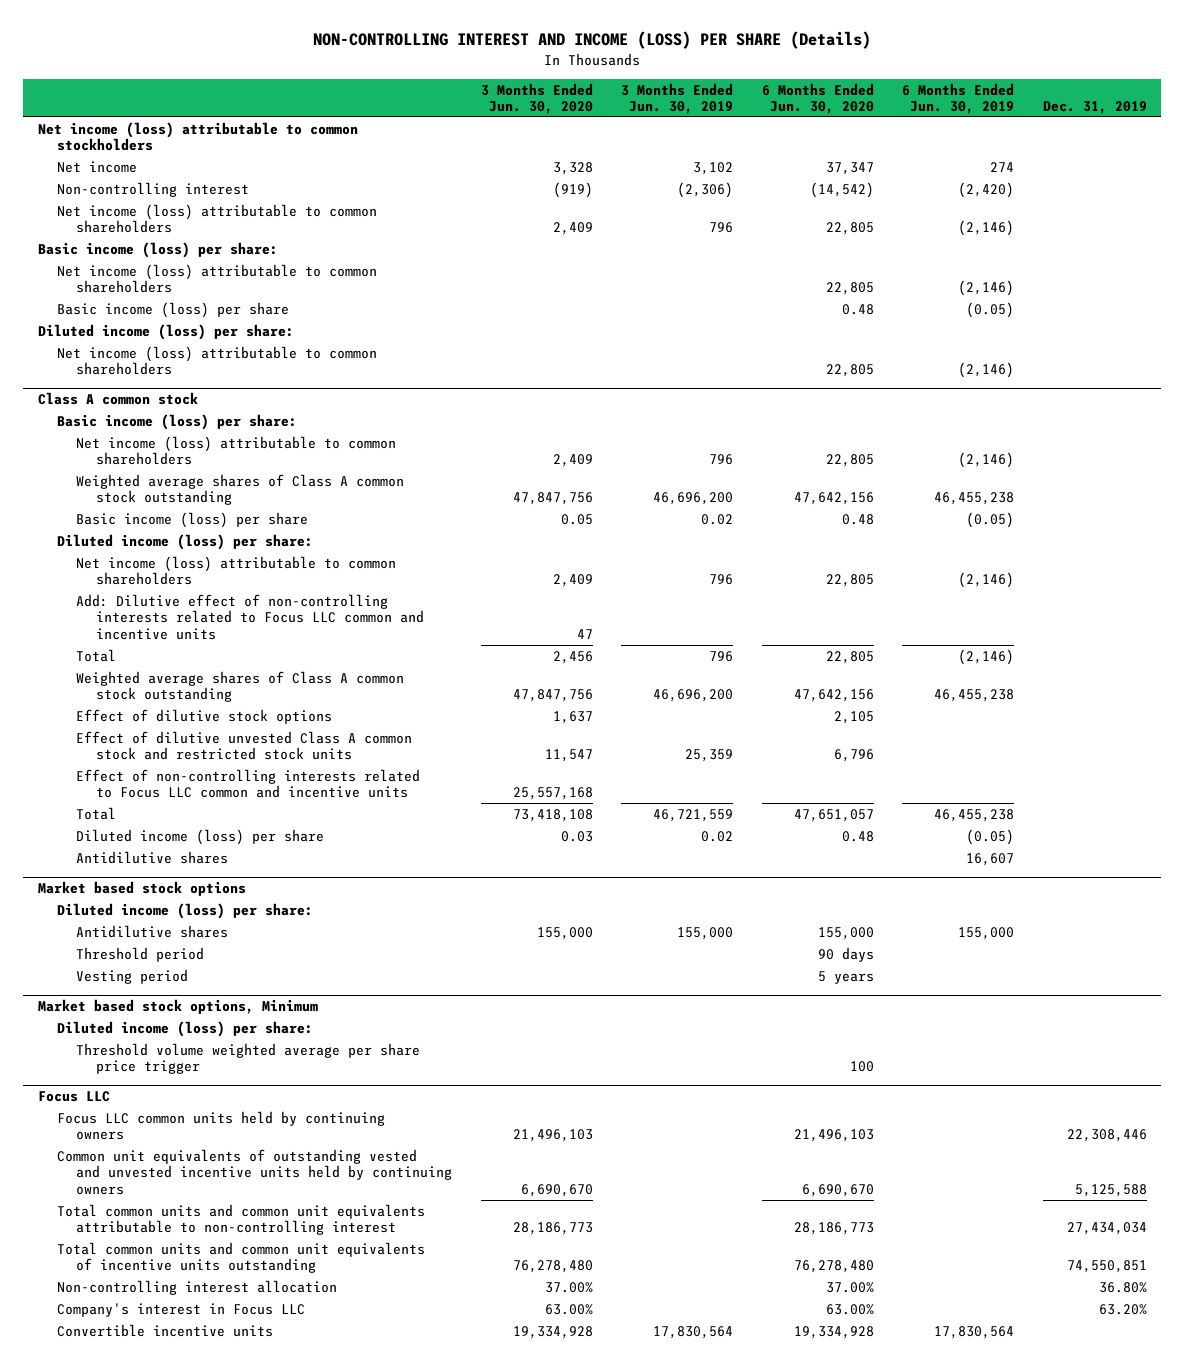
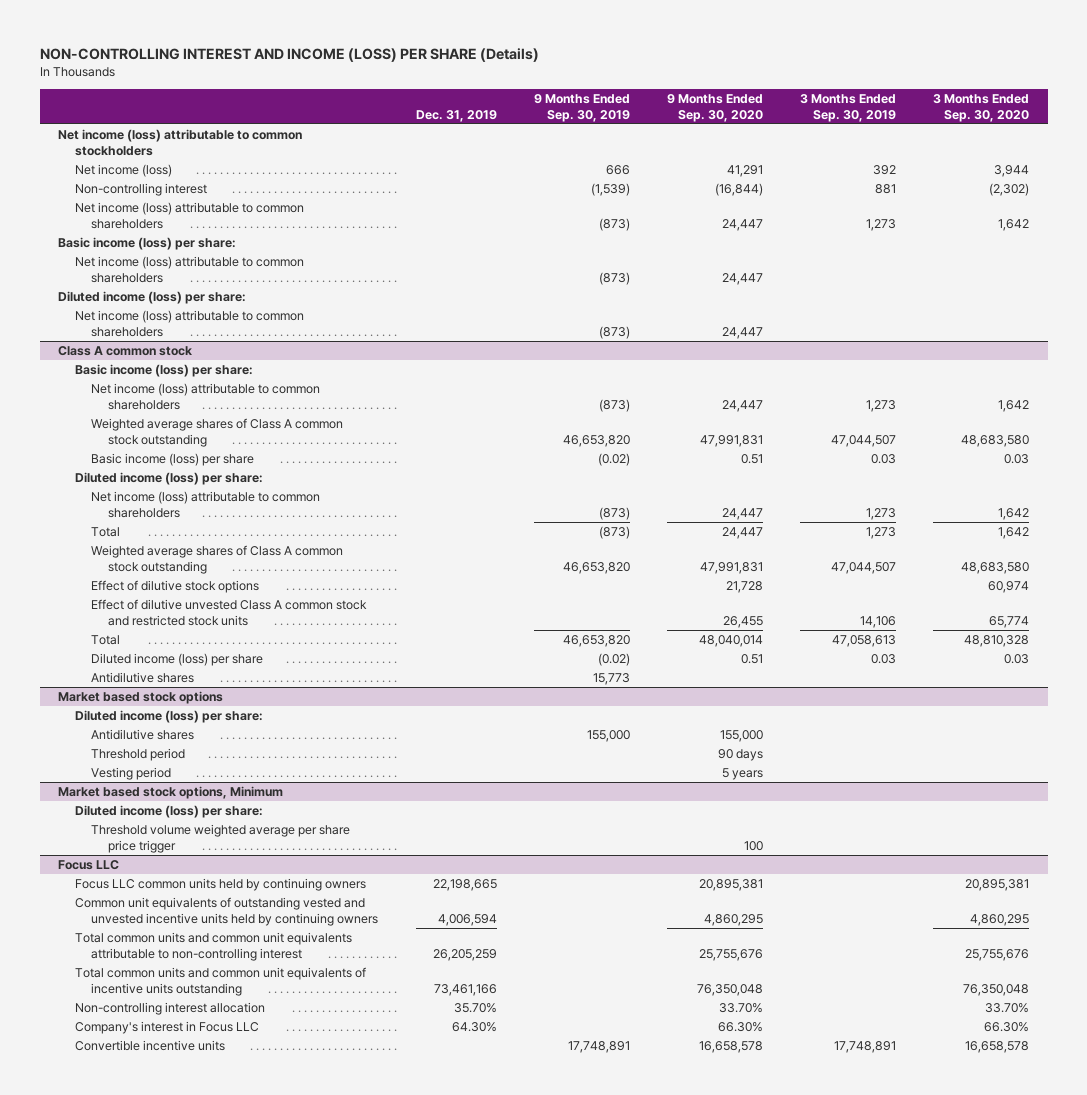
[480,82,593,115] 3 Months Ended Jun. 30, 2020 -> none
[621,82,734,115] 3 Months Ended Jun. 30, 2019 -> none
[761,82,874,115] 6 Months Ended Jun. 30, 2020 -> none
[902,82,1015,115] 6 Months Ended Jun. 30, 2019 -> none
none -> [533,94,630,122] 9 Months Ended Sep. 30, 2019
none -> [666,94,763,122] 9 Months Ended Sep. 30, 2020
none -> [800,94,897,122] 3 Months Ended Sep. 30, 2019
none -> [933,94,1030,122] 3 Months Ended Sep. 30, 2020
[56,160,137,173] Net income -> [74,164,172,178] Net income (loss)
[56,301,289,318] Basic income (loss) per share -> none
[76,593,424,640] Add: Dilutive effect of non-controlling interests related to Focus LLC common and incentive units -> none
[76,768,421,799] Effect of non-controlling interests related to Focus LLC common and incentive units -> none
[1066,1129,1147,1143] 22,308,446 -> [432,879,497,892] 22,198,665
[1074,1183,1147,1197] 5,125,588 -> [437,913,497,926] 4,006,594
[1066,1222,1147,1236] 27,434,034 -> [432,948,497,961] 26,205,259
[1066,1260,1147,1274] 74,550,851 -> [433,983,497,996] 73,461,166
[1098,1281,1147,1293] 36.80% -> [453,1003,497,1014] 35.70%
[1098,1303,1147,1315] 63.20% -> [451,1022,497,1033] 64.30%

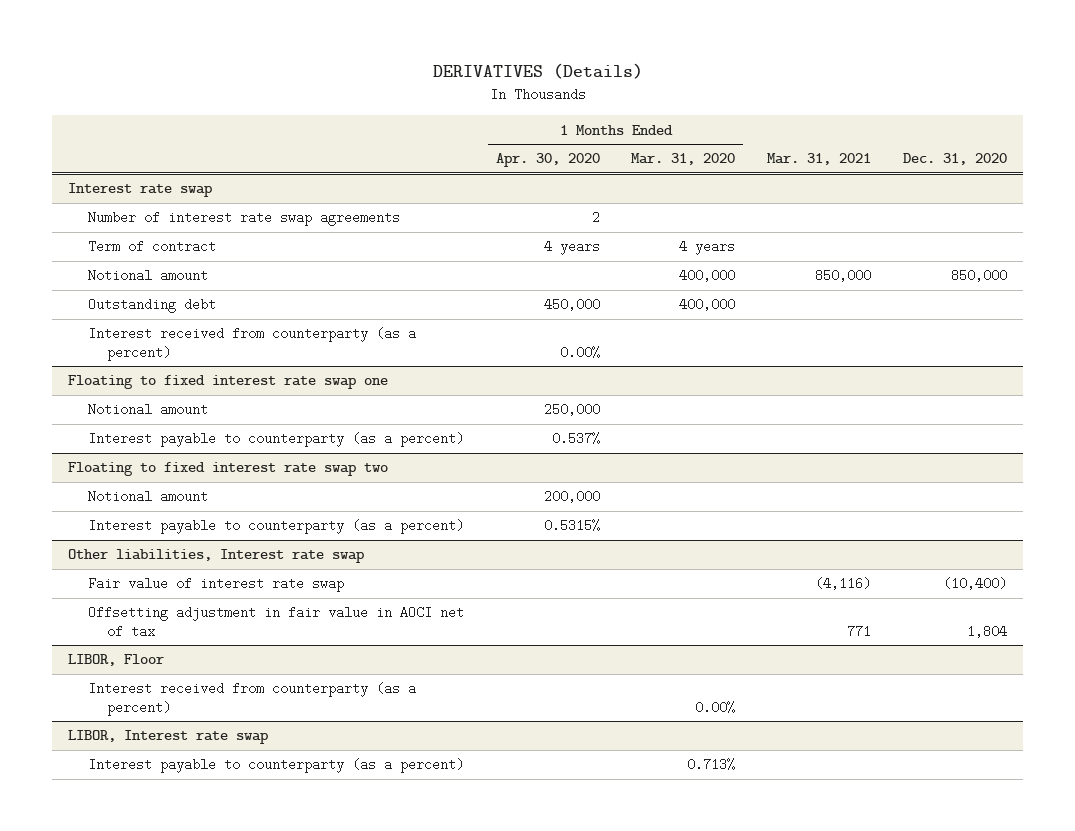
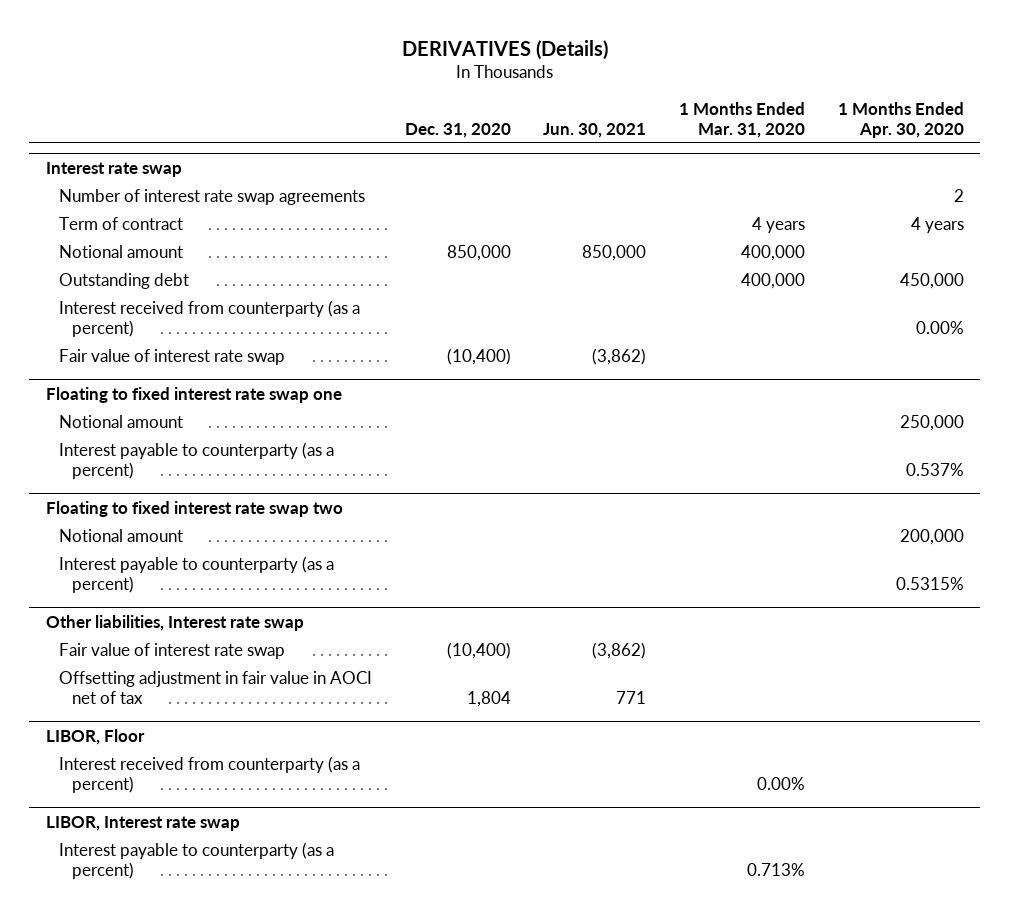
[767,153,872,166] Mar. 31, 2021 -> none
none -> [543,123,647,139] Jun. 30, 2021
none -> [58,349,285,366] Fair value of interest rate swap

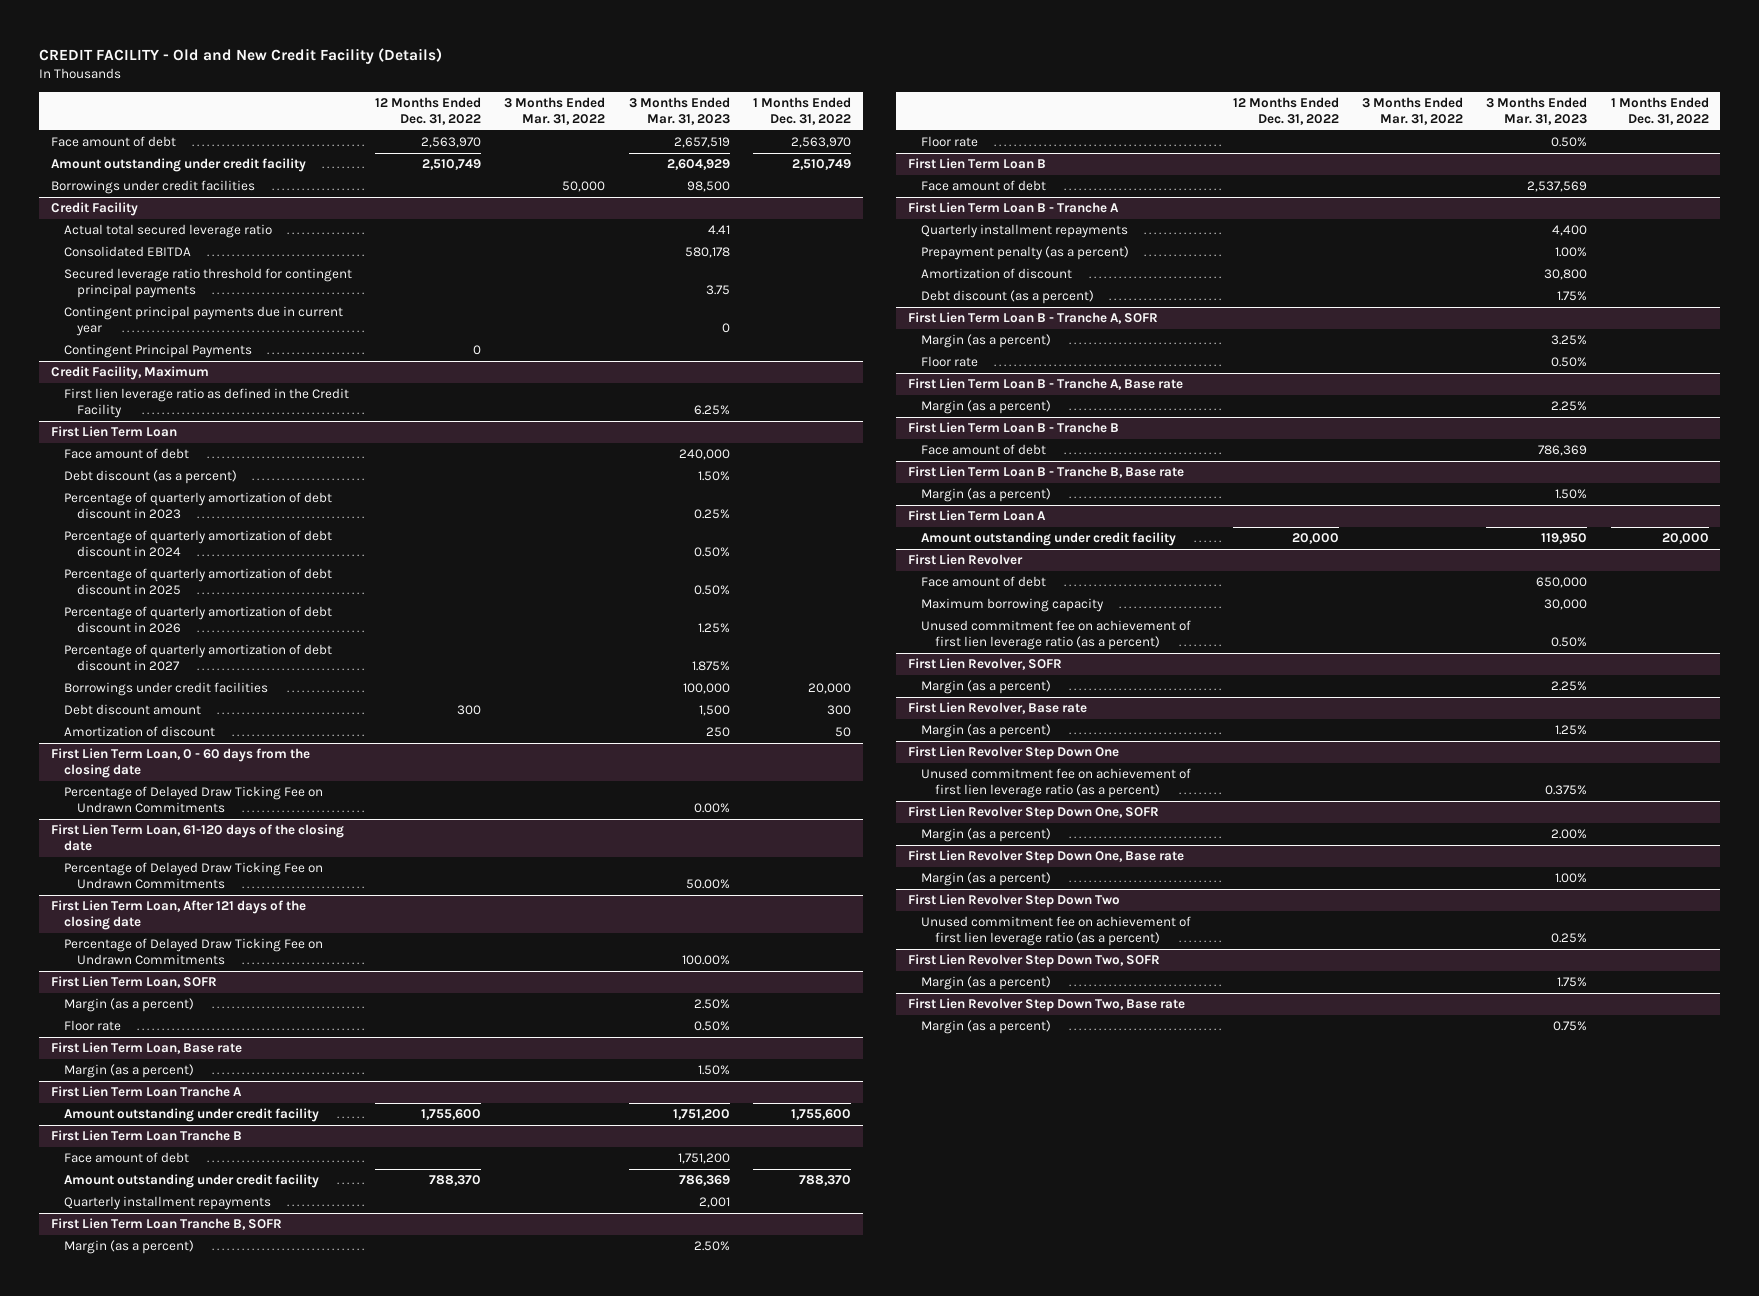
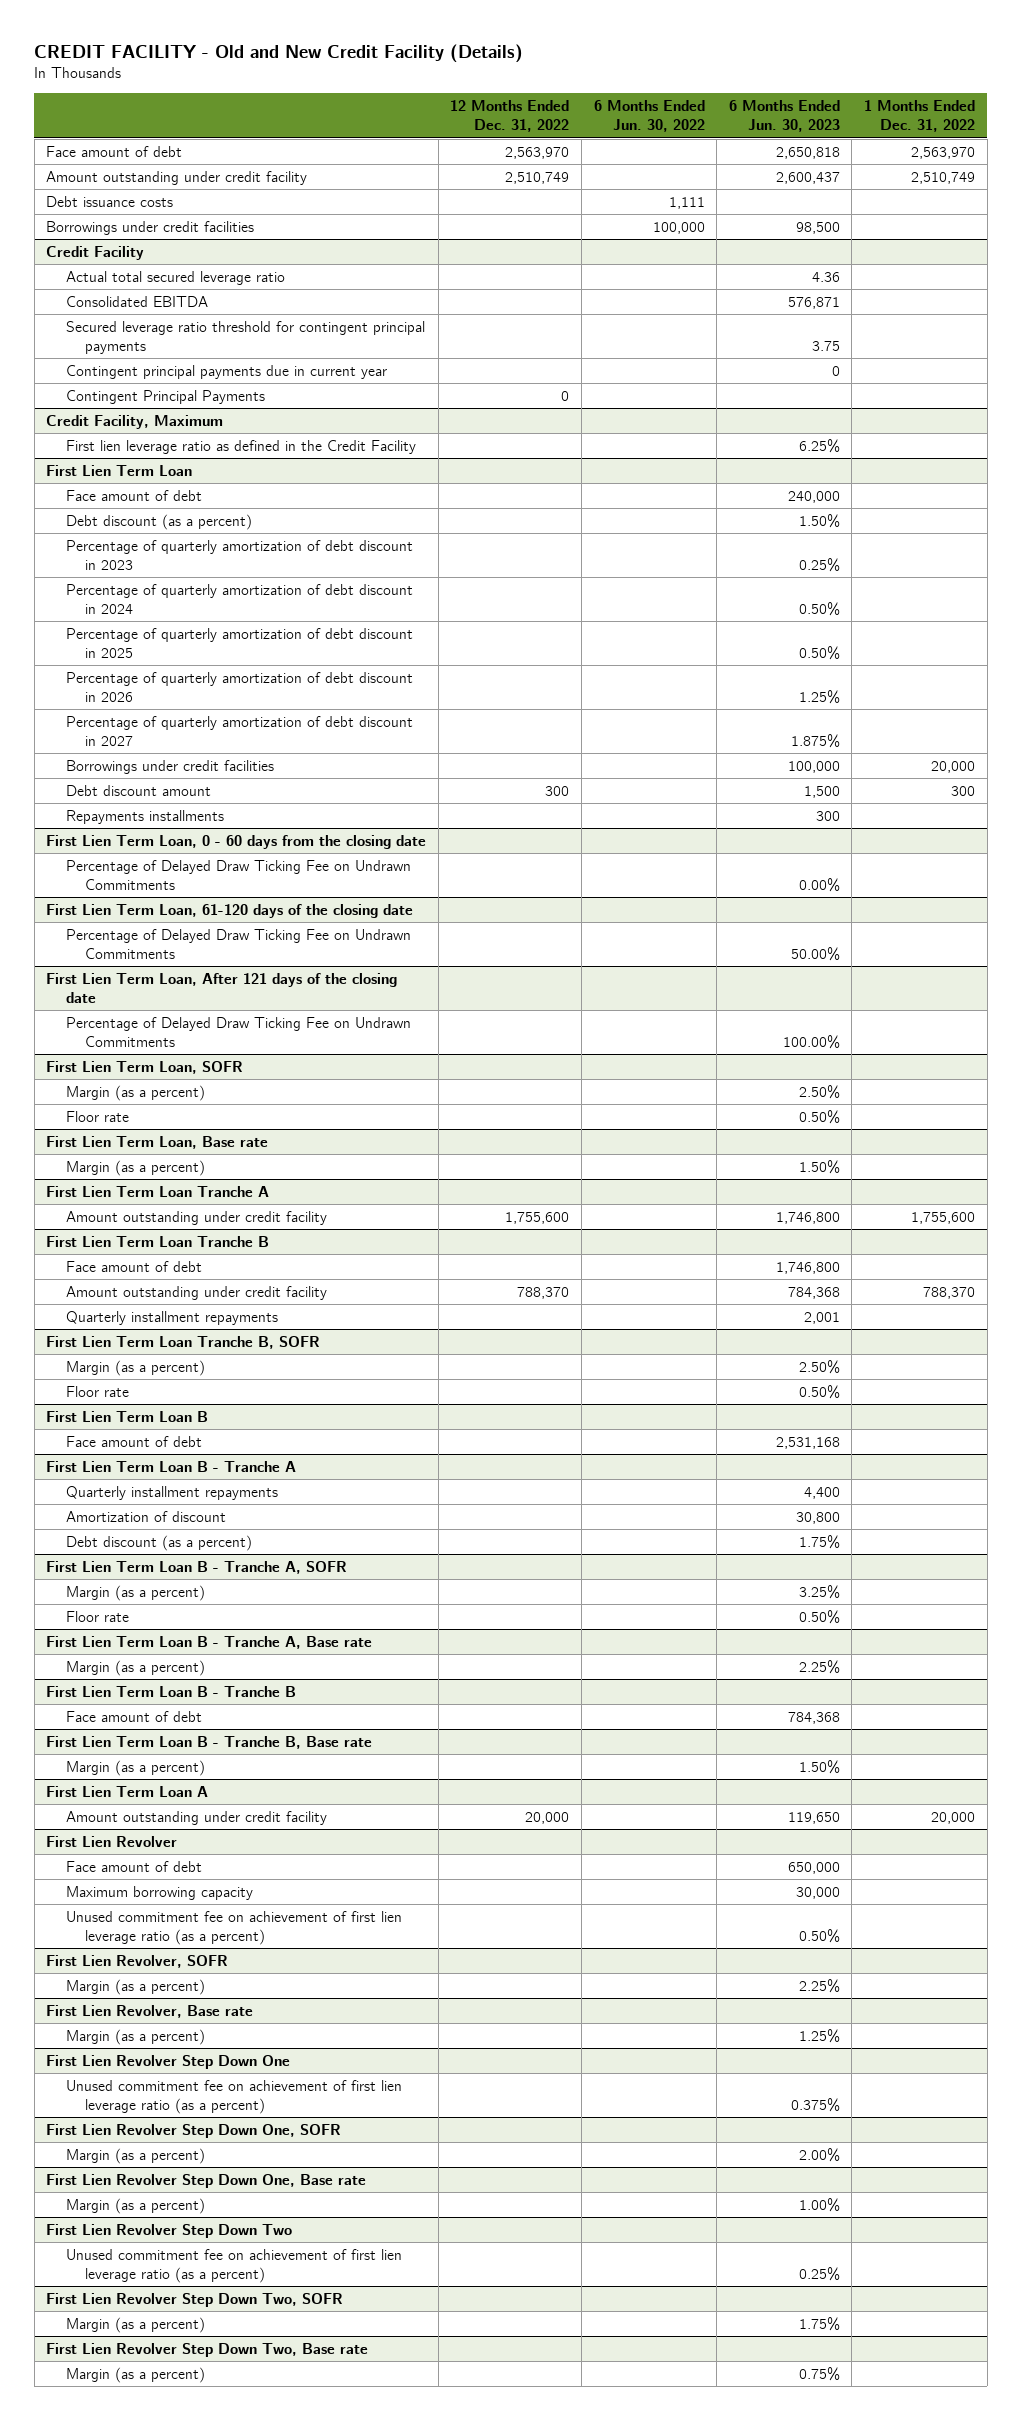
[504,97,606,125] 3 Months Ended Mar. 31, 2022 -> none
[628,97,730,125] 3 Months Ended Mar. 31, 2023 -> none
none -> [593,99,705,133] 6 Months Ended Jun. 30, 2022
none -> [728,99,840,133] 6 Months Ended Jun. 30, 2023
none -> [46,195,174,207] Debt issuance costs
[63,726,215,738] Amortization of discount -> none
none -> [65,809,224,824] Repayments installments
[921,246,1130,261] Prepayment penalty (as a percent) -> none

